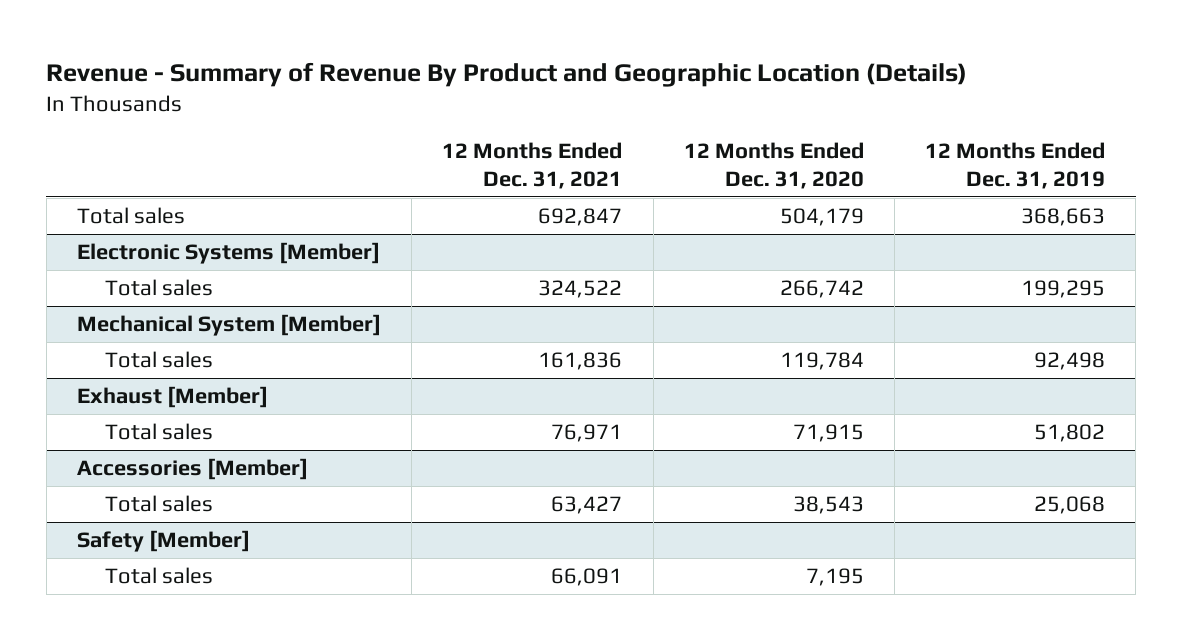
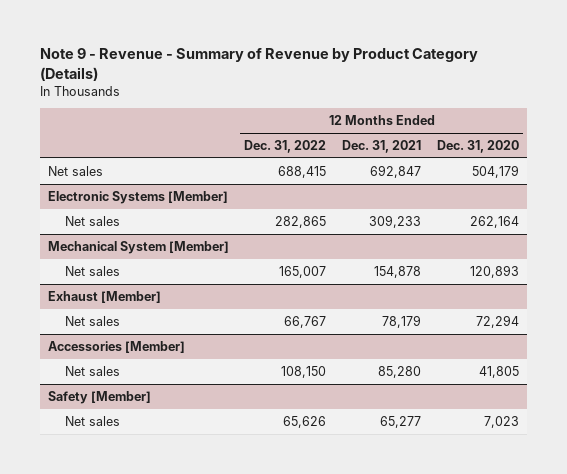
[46,61,968,87] Revenue - Summary of Revenue By Product and Geographic Location (Details) -> [39,48,478,81] Note 9 - Revenue - Summary of Revenue by Product Category (Details)
[925,141,1106,189] 12 Months Ended Dec. 31, 2019 -> none
none -> [244,140,327,154] Dec. 31, 2022
[77,207,186,225] Total sales -> [47,165,103,176] Net sales
[104,279,213,297] Total sales -> [65,215,121,226] Net sales
[538,280,623,299] 324,522 -> [369,214,422,228] 309,233
[779,280,864,299] 266,742 -> [469,215,519,228] 262,164
[104,351,213,369] Total sales -> [65,265,121,276] Net sales
[538,352,623,371] 161,836 -> [374,265,422,278] 154,878
[779,352,864,371] 119,784 -> [469,264,519,278] 120,893
[104,423,213,441] Total sales -> [65,315,121,326] Net sales
[551,424,623,443] 76,971 -> [382,314,422,328] 78,179
[792,424,864,443] 71,915 -> [475,314,519,328] 72,294
[104,495,213,513] Total sales -> [65,365,121,376] Net sales
[551,496,623,515] 63,427 -> [378,365,422,378] 85,280
[792,496,864,515] 38,543 -> [478,365,519,378] 41,805
[104,567,213,585] Total sales -> [65,415,121,426] Net sales
[551,568,623,587] 66,091 -> [380,415,422,428] 65,277
[805,568,864,587] 7,195 -> [483,415,519,428] 7,023

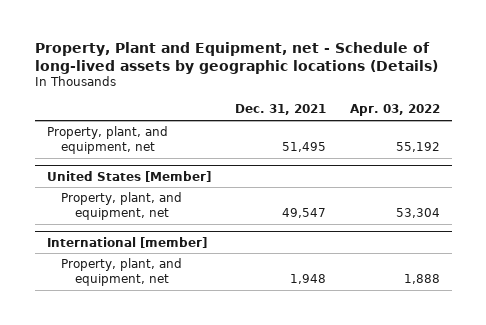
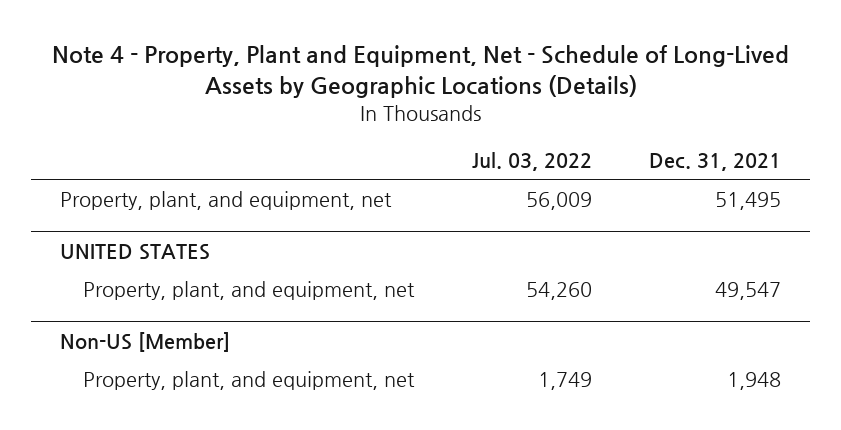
[34,41,438,74] Property, Plant and Equipment, net - Schedule of long-lived assets by geographic locations (Details) -> [51,45,789,99] Note 4 - Property, Plant and Equipment, Net - Schedule of Long-Lived Assets by Geographic Locations (Details)
[349,104,440,117] Apr. 03, 2022 -> none
none -> [471,151,592,171] Jul. 03, 2022
[46,170,211,182] United States [Member] -> [60,243,211,260] UNITED STATES
[46,236,207,248] International [member] -> none
none -> [60,331,231,352] Non-US [Member]

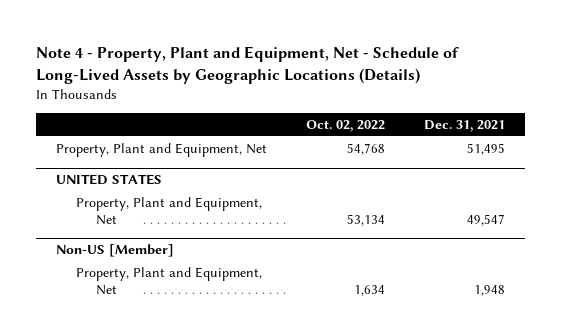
[471,151,592,171] Jul. 03, 2022 -> none
none -> [305,119,385,132] Oct. 02, 2022
[60,191,393,211] Property, plant, and equipment, net -> [55,142,267,157] Property, Plant and Equipment, Net
[82,281,415,301] Property, plant, and equipment, net -> [76,196,263,225] Property, Plant and Equipment, Net
[82,371,415,391] Property, plant, and equipment, net -> [76,266,263,295] Property, Plant and Equipment, Net

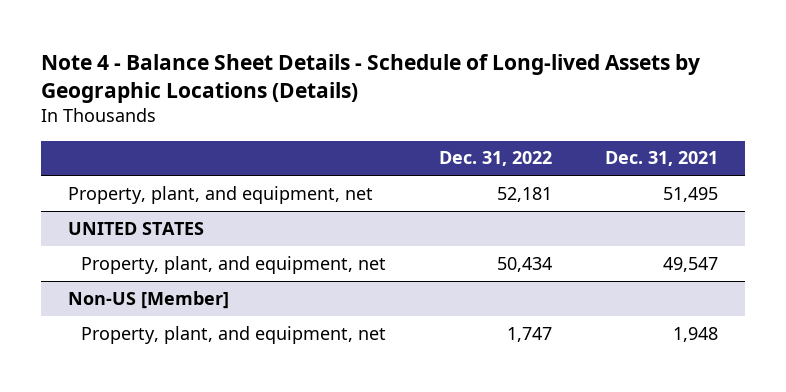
[36,45,460,84] Note 4 - Property, Plant and Equipment, Net - Schedule of Long-Lived Assets by Geographic Locations (Details) -> [41,53,701,103] Note 4 - Balance Sheet Details - Schedule of Long-lived Assets by Geographic Locations (Details)
[305,119,385,132] Oct. 02, 2022 -> none
none -> [439,151,553,167] Dec. 31, 2022
[55,142,267,157] Property, Plant and Equipment, Net -> [67,185,373,204] Property, plant, and equipment, net
[76,196,263,225] Property, Plant and Equipment, Net -> [81,255,387,274] Property, plant, and equipment, net
[76,266,263,295] Property, Plant and Equipment, Net -> [81,325,387,344] Property, plant, and equipment, net

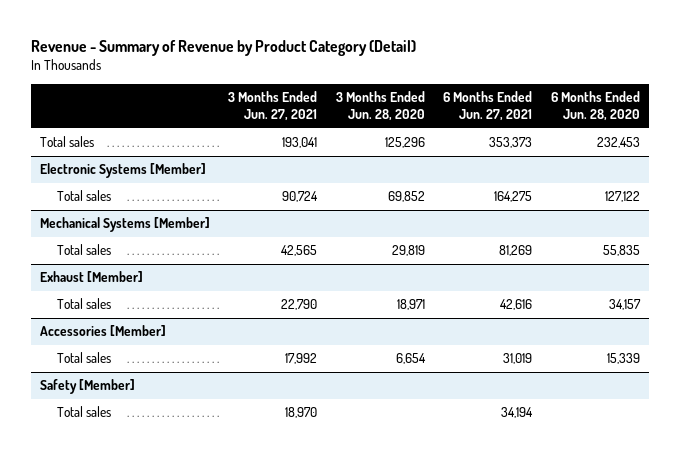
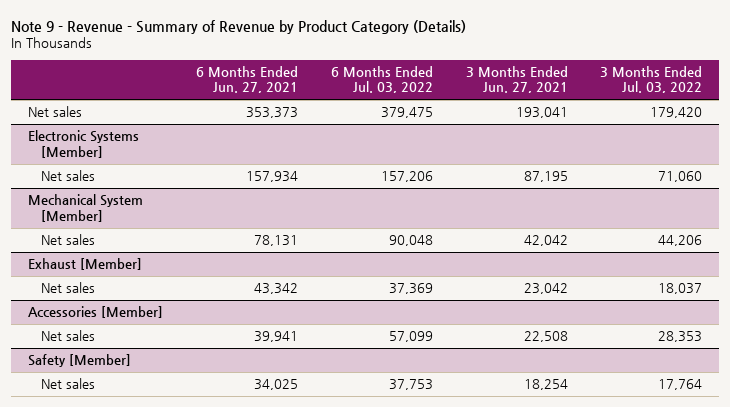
[30,39,416,56] Revenue - Summary of Revenue by Product Category (Detail) -> [11,19,467,34] Note 9 - Revenue - Summary of Revenue by Product Category (Details)
[335,90,425,122] 3 Months Ended Jun. 28, 2020 -> none
[550,90,640,122] 6 Months Ended Jun. 28, 2020 -> none
none -> [330,66,433,94] 6 Months Ended Jul. 03, 2022
none -> [600,66,703,94] 3 Months Ended Jul. 03, 2022
[39,136,94,148] Total sales -> [27,106,82,118] Net sales
[57,190,112,202] Total sales -> [40,170,95,182] Net sales
[282,191,319,203] 90,724 -> [523,171,568,183] 87,195
[494,191,533,203] 164,275 -> [245,171,298,183] 157,934
[39,217,210,233] Mechanical Systems [Member] -> [27,194,143,222] Mechanical System [Member]
[57,244,112,256] Total sales -> [40,234,95,246] Net sales
[281,245,318,257] 42,565 -> [523,235,568,247] 42,042
[499,245,533,257] 81,269 -> [253,235,298,247] 78,131
[57,298,112,310] Total sales -> [40,282,95,294] Net sales
[281,299,318,311] 22,790 -> [523,283,568,295] 23,042
[500,299,533,311] 42,616 -> [253,283,298,295] 43,342
[57,352,112,364] Total sales -> [40,330,95,342] Net sales
[285,353,318,365] 17,992 -> [523,331,568,343] 22,508
[503,353,533,365] 31,019 -> [253,331,298,343] 39,941
[57,406,112,418] Total sales -> [40,378,95,390] Net sales
[285,407,318,419] 18,970 -> [523,379,568,391] 18,254
[501,407,534,419] 34,194 -> [253,379,298,391] 34,025

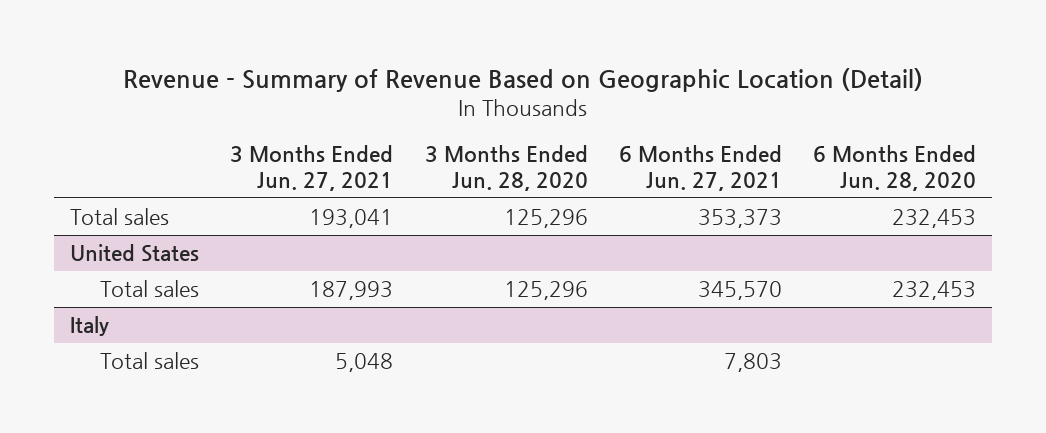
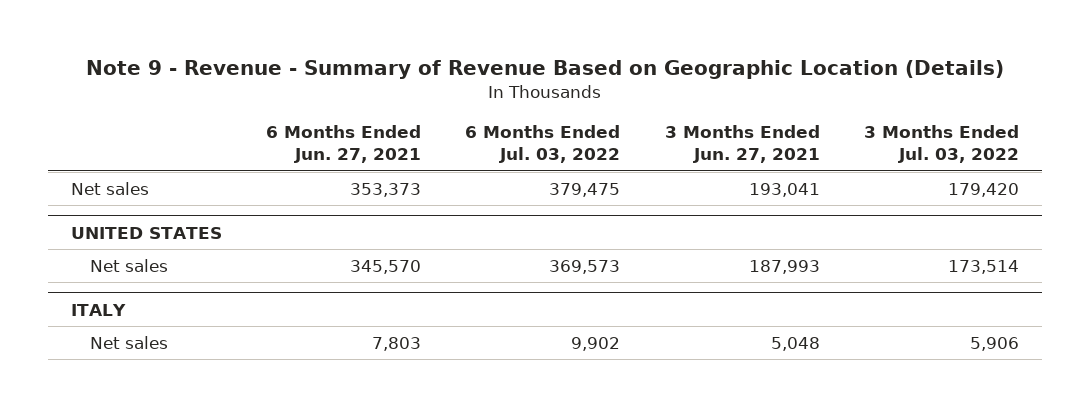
[123,67,924,92] Revenue - Summary of Revenue Based on Geographic Location (Detail) -> [86,60,1005,80] Note 9 - Revenue - Summary of Revenue Based on Geographic Location (Details)
[424,145,588,192] 3 Months Ended Jun. 28, 2020 -> none
[813,145,977,192] 6 Months Ended Jun. 28, 2020 -> none
none -> [465,125,621,164] 6 Months Ended Jul. 03, 2022
none -> [864,125,1020,164] 3 Months Ended Jul. 03, 2022
[69,208,169,226] Total sales -> [70,181,149,195] Net sales
[69,244,199,263] United States -> [70,226,222,239] UNITED STATES
[99,280,199,298] Total sales -> [90,258,169,272] Net sales
[69,316,109,337] Italy -> [70,303,126,316] ITALY
[99,352,199,370] Total sales -> [90,335,169,349] Net sales

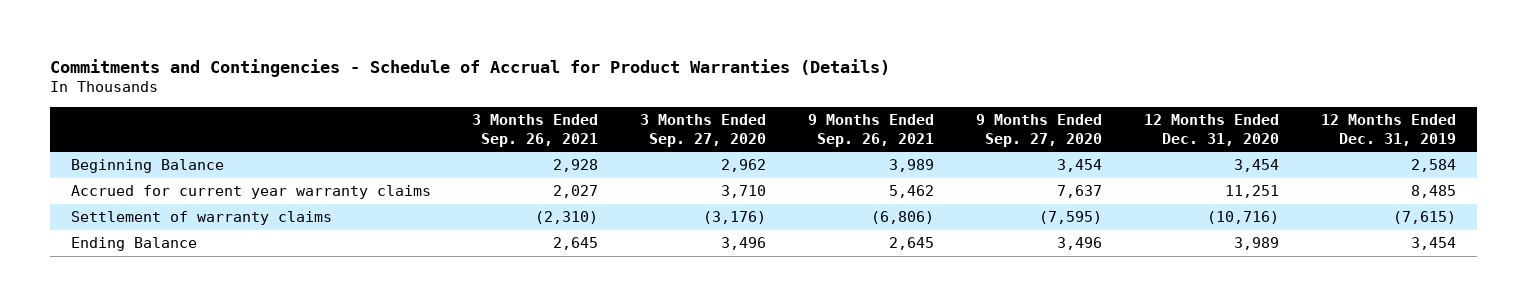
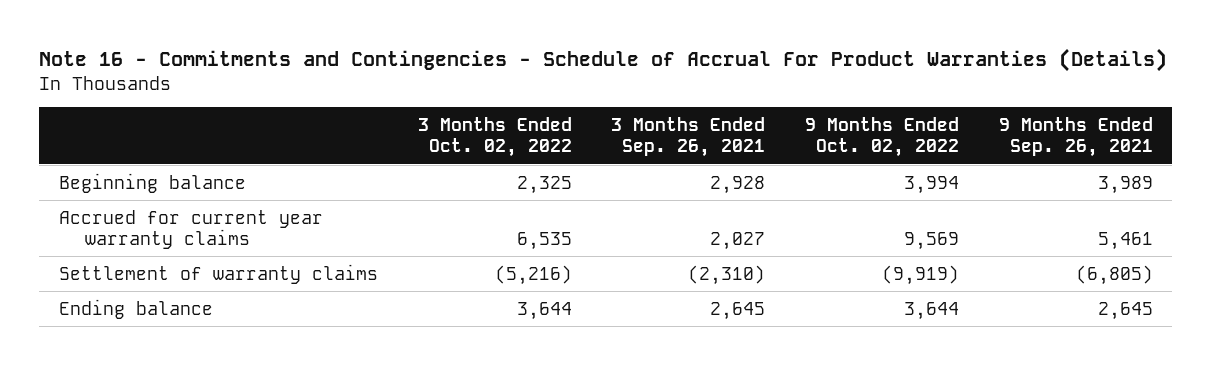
[49,58,890,77] Commitments and Contingencies - Schedule of Accrual for Product Warranties (Details) -> [39,48,1168,73] Note 16 - Commitments and Contingencies - Schedule of Accrual For Product Warranties (Details)
[640,114,767,147] 3 Months Ended Sep. 27, 2020 -> none
[976,114,1103,147] 9 Months Ended Sep. 27, 2020 -> none
[1143,114,1279,146] 12 Months Ended Dec. 31, 2020 -> none
[1320,114,1456,146] 12 Months Ended Dec. 31, 2019 -> none
none -> [417,117,572,158] 3 Months Ended Oct. 02, 2022
none -> [804,117,959,158] 9 Months Ended Oct. 02, 2022
[70,159,224,174] Beginning Balance -> [59,172,247,193] Beginning balance
[889,185,935,199] 5,462 -> [1097,231,1153,250] 5,461
[871,211,935,225] (6,806) -> [1075,264,1153,285] (6,805)
[70,237,197,252] Ending Balance -> [59,298,214,319] Ending balance

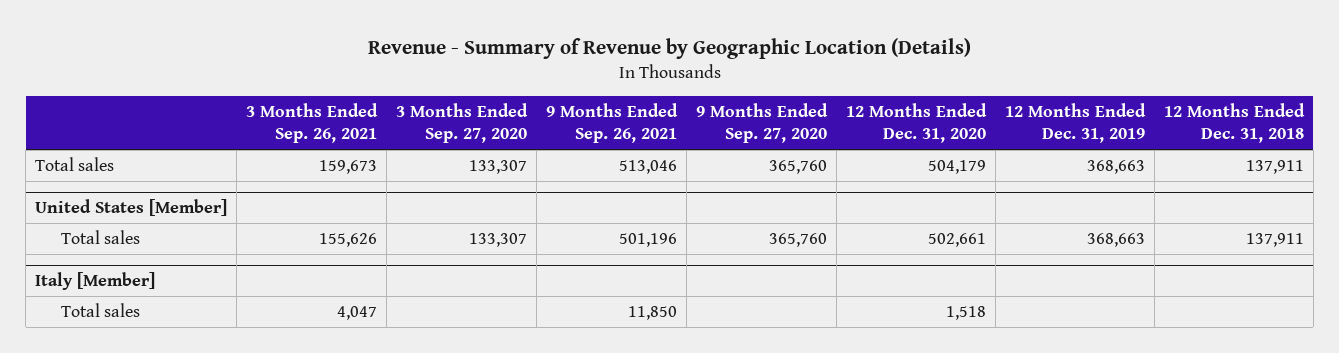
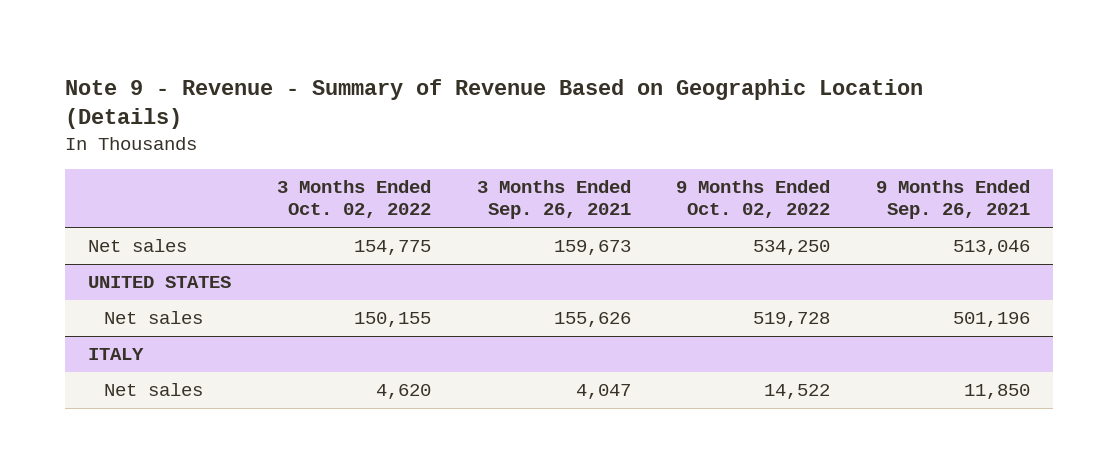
[367,37,971,59] Revenue - Summary of Revenue by Geographic Location (Details) -> [65,78,924,130] Note 9 - Revenue - Summary of Revenue Based on Geographic Location (Details)
[396,102,529,144] 3 Months Ended Sep. 27, 2020 -> none
[696,102,829,144] 9 Months Ended Sep. 27, 2020 -> none
[845,102,987,144] 12 Months Ended Dec. 31, 2020 -> none
[1004,102,1146,144] 12 Months Ended Dec. 31, 2019 -> none
[1163,102,1305,144] 12 Months Ended Dec. 31, 2018 -> none
none -> [276,180,431,219] 3 Months Ended Oct. 02, 2022
none -> [676,180,831,219] 9 Months Ended Oct. 02, 2022
[35,156,115,171] Total sales -> [88,239,188,253] Net sales
[35,199,228,217] United States [Member] -> [88,276,232,289] UNITED STATES
[61,229,141,244] Total sales -> [104,311,204,325] Net sales
[35,272,156,291] Italy [Member] -> [88,348,145,361] ITALY
[61,302,141,317] Total sales -> [104,383,204,397] Net sales

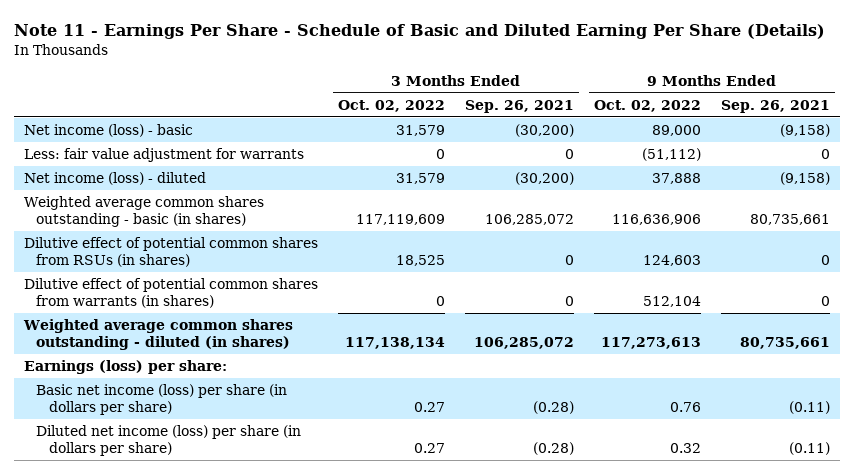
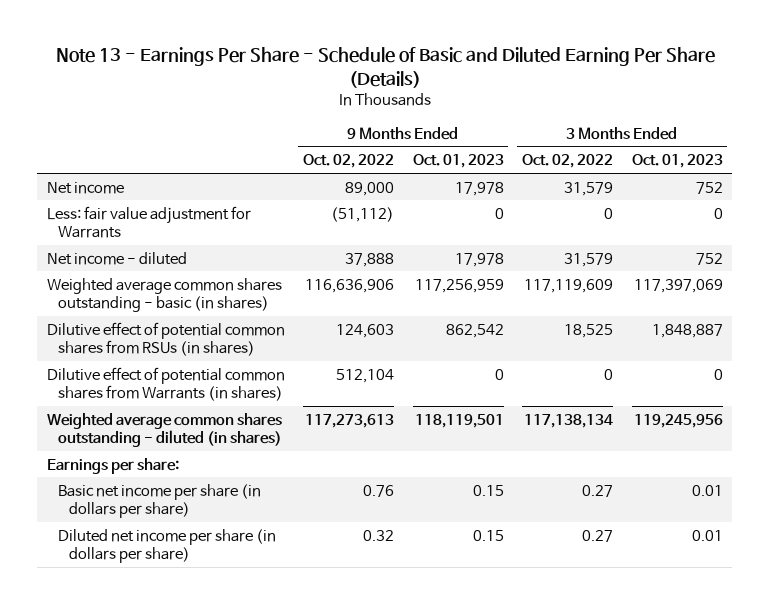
[14,23,826,39] Note 11 - Earnings Per Share - Schedule of Basic and Diluted Earning Per Share (Details) -> [55,46,715,88] Note 13 - Earnings Per Share - Schedule of Basic and Diluted Earning Per Share (Details)
[464,99,574,113] Sep. 26, 2021 -> none
[720,99,830,113] Sep. 26, 2021 -> none
none -> [412,154,504,169] Oct. 01, 2023
none -> [631,154,723,169] Oct. 01, 2023
[24,124,194,138] Net income (loss) - basic -> [46,181,124,194] Net income
[24,148,305,163] Less: fair value adjustment for warrants -> [46,205,251,239] Less: fair value adjustment for Warrants
[24,172,207,186] Net income (loss) - diluted -> [46,251,187,265] Net income - diluted
[24,278,319,308] Dilutive effect of potential common shares from warrants (in shares) -> [46,366,285,402] Dilutive effect of potential common shares from Warrants (in shares)
[24,360,228,375] Earnings (loss) per share: -> [46,457,179,474] Earnings per share:
[36,384,288,415] Basic net income (loss) per share (in dollars per share) -> [57,483,261,519] Basic net income per share (in dollars per share)
[36,425,302,456] Diluted net income (loss) per share (in dollars per share) -> [57,528,276,564] Diluted net income per share (in dollars per share)

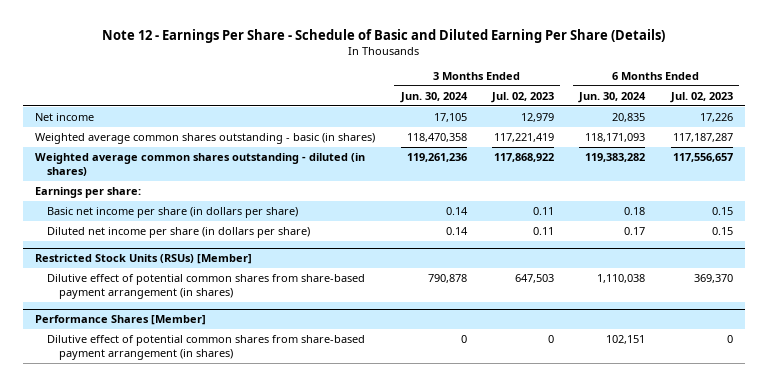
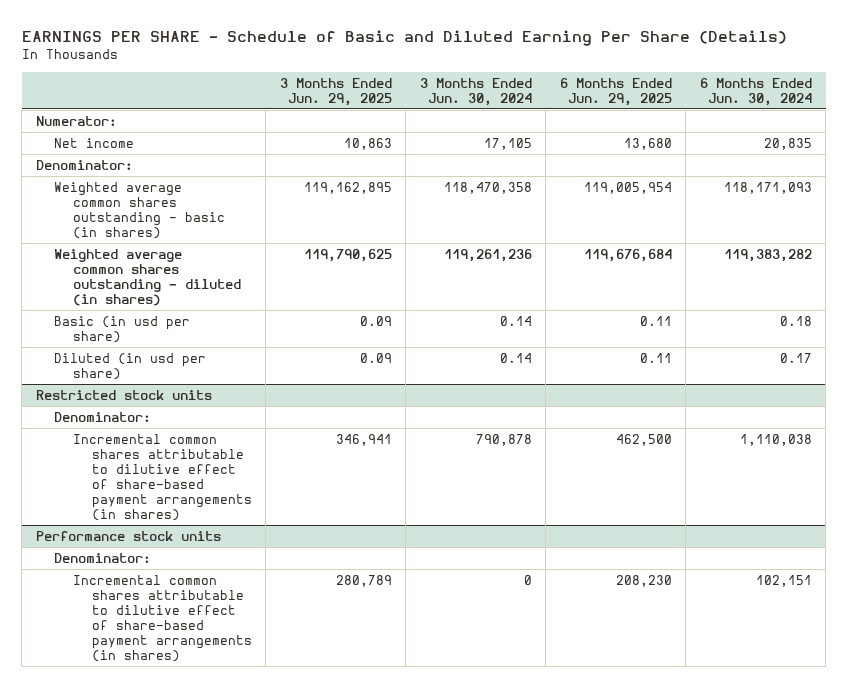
[102,29,666,44] Note 12 - Earnings Per Share - Schedule of Basic and Diluted Earning Per Share (Details) -> [21,29,787,46] EARNINGS PER SHARE - Schedule of Basic and Diluted Earning Per Share (Details)
[491,91,555,103] Jul. 02, 2023 -> none
[669,91,733,103] Jul. 02, 2023 -> none
none -> [279,77,392,106] 3 Months Ended Jun. 29, 2025
none -> [559,77,672,106] 6 Months Ended Jun. 29, 2025
none -> [35,116,117,127] Numerator:
none -> [35,160,133,171] Denominator:
[35,186,142,198] Earnings per share: -> none
[47,206,299,218] Basic net income per share (in dollars per share) -> [54,316,191,343] Basic (in usd per share)
[47,226,311,238] Diluted net income per share (in dollars per share) -> [54,353,207,380] Diluted (in usd per share)
[35,254,253,265] Restricted Stock Units (RSUs) [Member] -> [35,390,212,401] Restricted stock units
none -> [54,412,152,423] Denominator:
[47,273,366,300] Dilutive effect of potential common shares from share-based payment arrangement (in shares) -> [73,434,252,521] Incremental common shares attributable to dilutive effect of share-based payment arrangements (in shares)
[35,315,207,326] Performance Shares [Member] -> [35,531,221,542] Performance stock units
none -> [54,553,152,564] Denominator:
[47,334,366,361] Dilutive effect of potential common shares from share-based payment arrangement (in shares) -> [73,575,252,662] Incremental common shares attributable to dilutive effect of share-based payment arrangements (in shares)

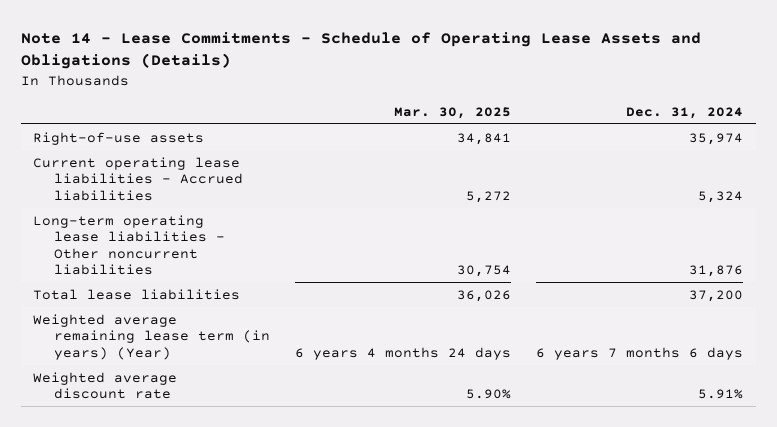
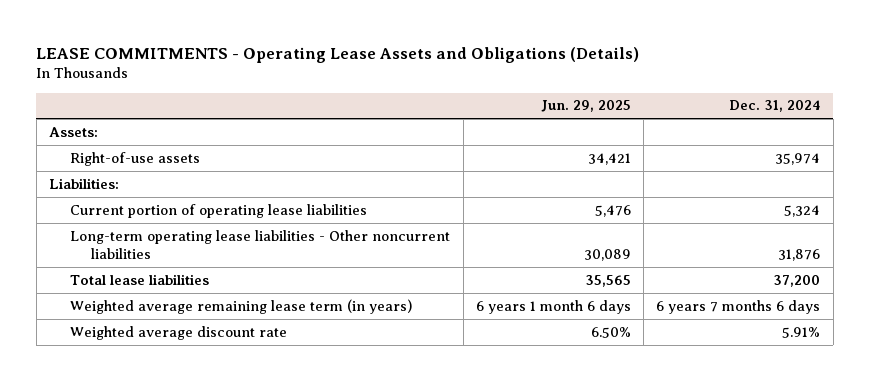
[20,32,701,70] Note 14 - Lease Commitments - Schedule of Operating Lease Assets and Obligations (Details) -> [36,46,640,63] LEASE COMMITMENTS - Operating Lease Assets and Obligations (Details)
[394,106,512,119] Mar. 30, 2025 -> none
none -> [540,100,631,113] Jun. 29, 2025
none -> [48,126,98,137] Assets:
none -> [48,177,119,189] Liabilities:
[33,156,244,201] Current operating lease liabilities - Accrued liabilities -> [70,203,368,218] Current portion of operating lease liabilities
[33,313,271,360] Weighted average remaining lease term (in years) (Year) -> [70,298,413,314] Weighted average remaining lease term (in years)

